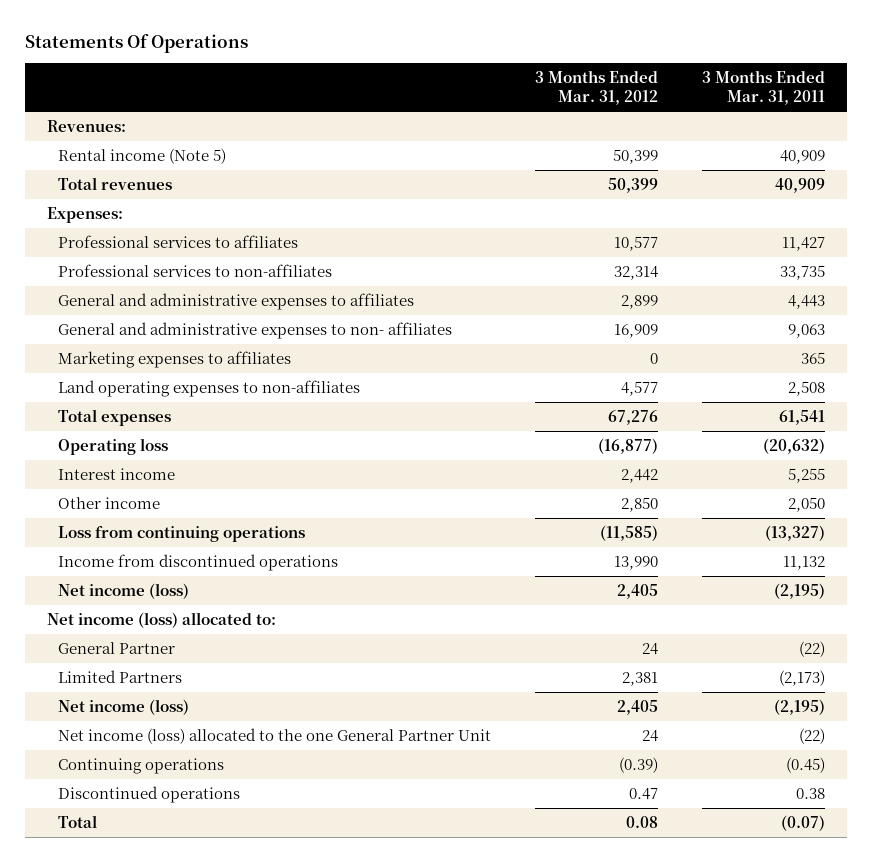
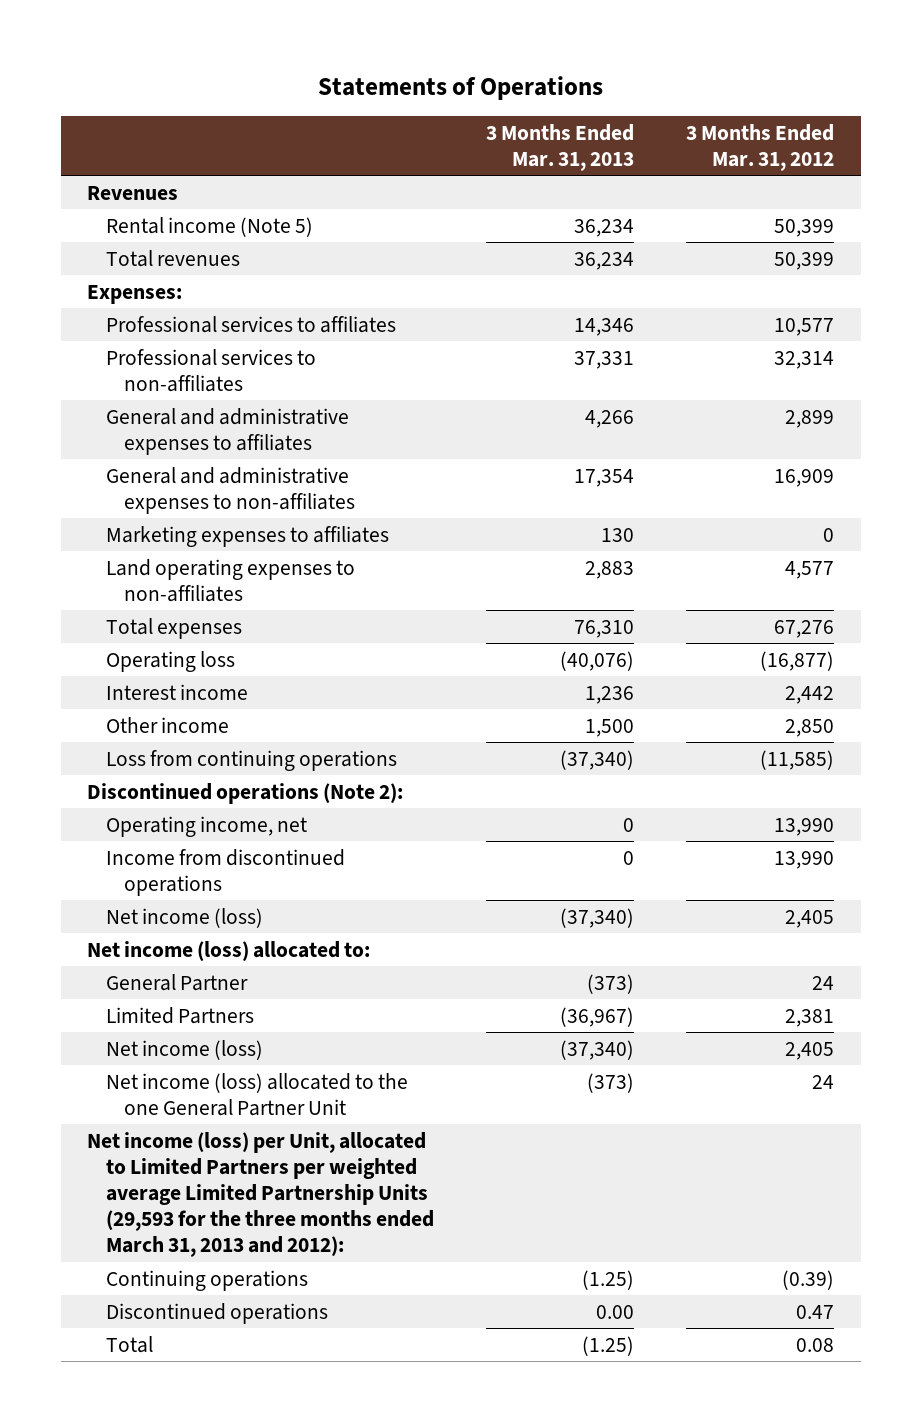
[25,34,249,54] Statements Of Operations -> [317,75,603,100] Statements of Operations
[701,70,825,106] 3 Months Ended Mar. 31, 2011 -> none
none -> [486,123,635,172] 3 Months Ended Mar. 31, 2013
[47,119,127,132] Revenues: -> [87,185,179,200] Revenues
[58,321,453,339] General and administrative expenses to non- affiliates -> [105,466,356,514] General and administrative expenses to non-affiliates
none -> [87,782,404,804] Discontinued operations (Note 2):
none -> [105,815,307,837] Operating income, net
none -> [87,1131,434,1258] Net income (loss) per Unit, allocated to Limited Partners per weighted average Limited Partnership Units (29,593 for the three months ended March 31, 2013 and 2012):

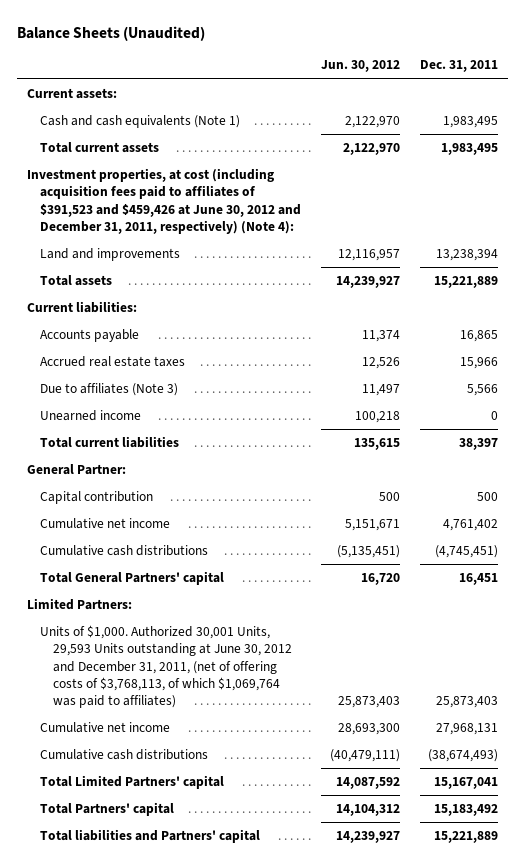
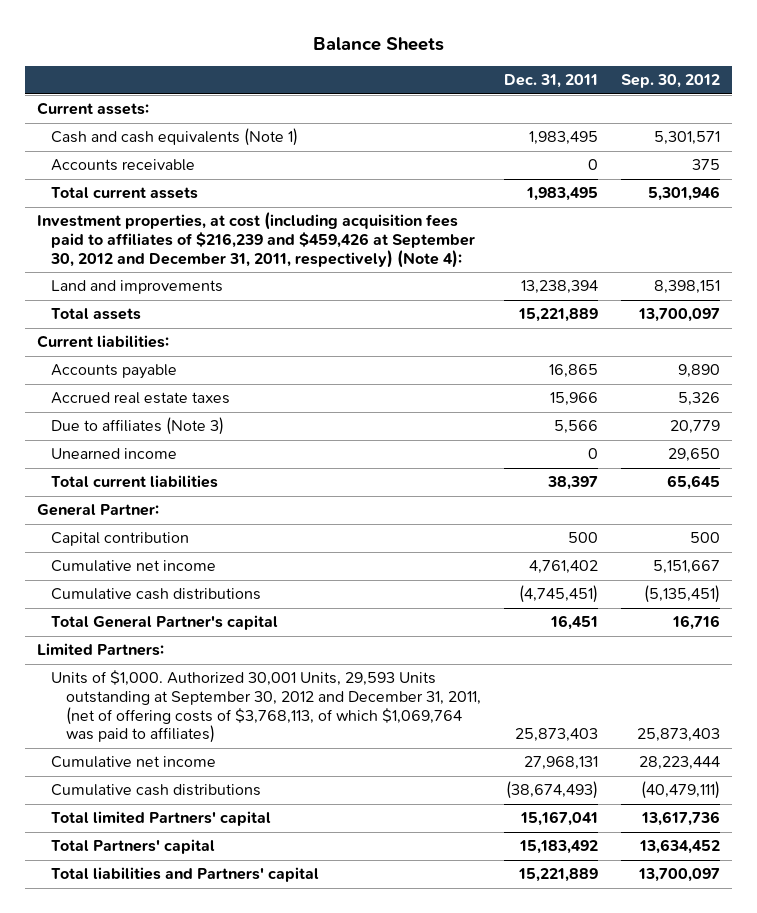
[16,25,205,41] Balance Sheets (Unaudited) -> [312,36,444,51] Balance Sheets
[321,60,401,73] Jun. 30, 2012 -> none
none -> [621,74,721,89] Sep. 30, 2012
none -> [51,159,196,172] Accounts receivable
[26,168,301,234] Investment properties, at cost (including acquisition fees paid to affiliates of $391,523 and $459,426 at June 30, 2012 and December 31, 2011, respectively) (Note 4): -> [36,212,476,268] Investment properties, at cost (including acquisition fees paid to affiliates of $216,239 and $459,426 at September 30, 2012 and December 31, 2011, respectively) (Note 4):
[39,571,224,586] Total General Partners' capital -> [51,615,279,631] Total General Partner's capital
[39,625,292,709] Units of $1,000. Authorized 30,001 Units, 29,593 Units outstanding at June 30, 2012 and December 31, 2011, (net of offering costs of $3,768,113, of which $1,069,764 was paid to affiliates) -> [51,670,481,744] Units of $1,000. Authorized 30,001 Units, 29,593 Units outstanding at September 30, 2012 and December 31, 2011, (net of offering costs of $3,768,113, of which $1,069,764 was paid to affiliates)
[39,775,224,790] Total Limited Partners' capital -> [51,811,272,827] Total limited Partners' capital

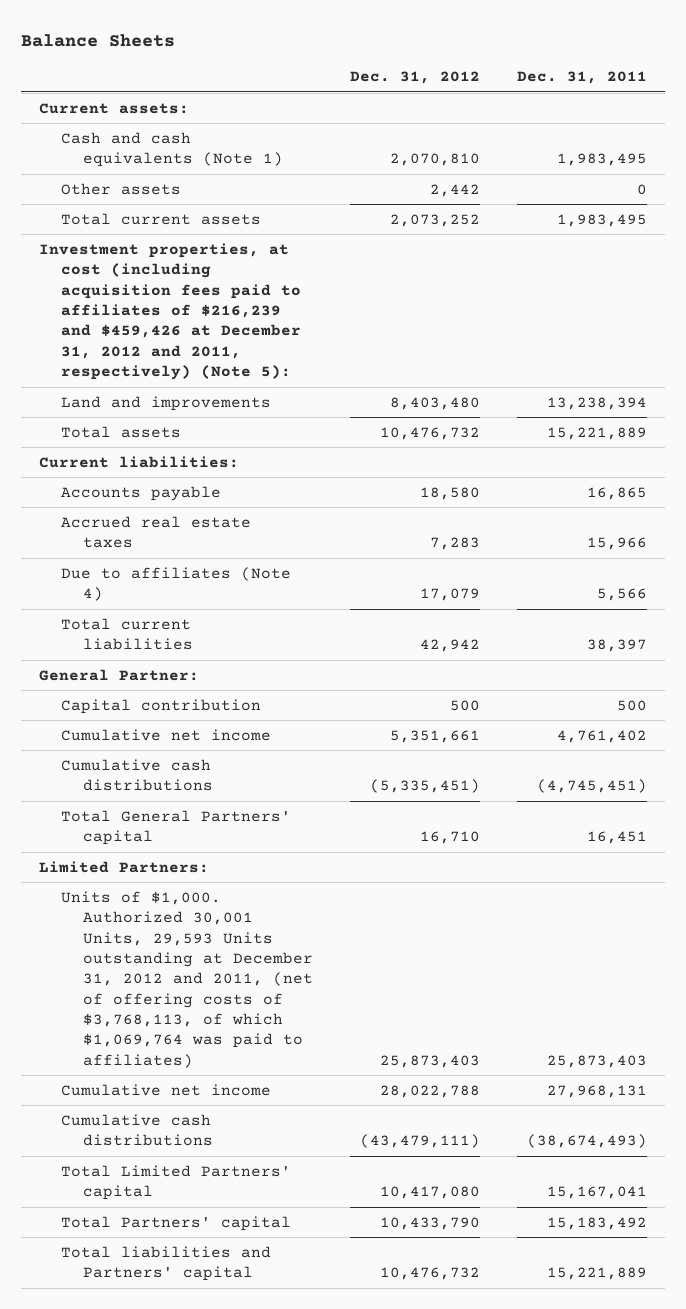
[621,74,721,89] Sep. 30, 2012 -> none
none -> [350,71,481,85] Dec. 31, 2012
[51,159,196,172] Accounts receivable -> none
none -> [61,182,182,195] Other assets
[36,212,476,268] Investment properties, at cost (including acquisition fees paid to affiliates of $216,239 and $459,426 at September 30, 2012 and December 31, 2011, respectively) (Note 4): -> [39,242,302,381] Investment properties, at cost (including acquisition fees paid to affiliates of $216,239 and $459,426 at December 31, 2012 and 2011, respectively) (Note 5):
[51,448,178,460] Unearned income -> none
[51,417,225,436] Due to affiliates (Note 3) -> [61,566,292,602] Due to affiliates (Note 4)
[51,615,279,631] Total General Partner's capital -> [61,809,292,846] Total General Partners' capital
[51,670,481,744] Units of $1,000. Authorized 30,001 Units, 29,593 Units outstanding at September 30, 2012 and December 31, 2011, (net of offering costs of $3,768,113, of which $1,069,764 was paid to affiliates) -> [61,890,314,1068] Units of $1,000. Authorized 30,001 Units, 29,593 Units outstanding at December 31, 2012 and 2011, (net of offering costs of $3,768,113, of which $1,069,764 was paid to affiliates)
[51,811,272,827] Total limited Partners' capital -> [61,1164,292,1201] Total Limited Partners' capital

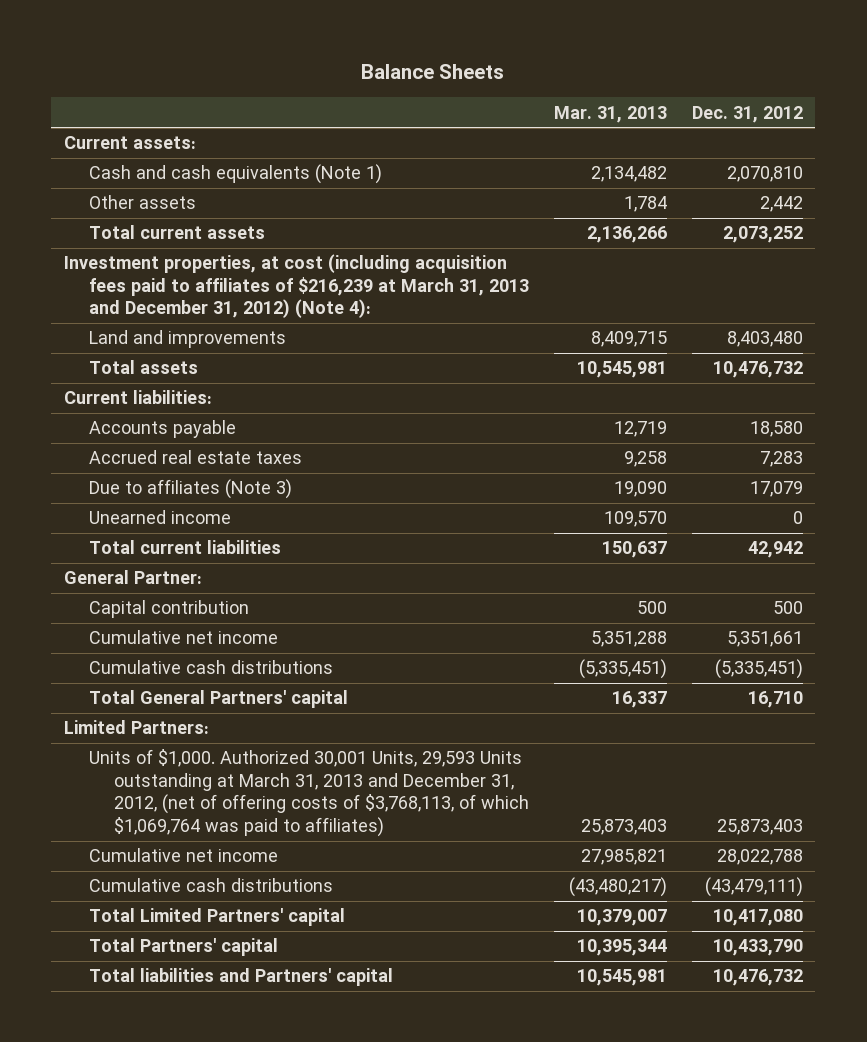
[516,71,647,85] Dec. 31, 2011 -> none
none -> [553,105,667,123] Mar. 31, 2013
[39,242,302,381] Investment properties, at cost (including acquisition fees paid to affiliates of $216,239 and $459,426 at December 31, 2012 and 2011, respectively) (Note 5): -> [63,254,529,319] Investment properties, at cost (including acquisition fees paid to affiliates of $216,239 at March 31, 2013 and December 31, 2012) (Note 4):
[61,566,292,602] Due to affiliates (Note 4) -> [88,479,292,500] Due to affiliates (Note 3)
none -> [88,510,231,525] Unearned income
[61,890,314,1068] Units of $1,000. Authorized 30,001 Units, 29,593 Units outstanding at December 31, 2012 and 2011, (net of offering costs of $3,768,113, of which $1,069,764 was paid to affiliates) -> [88,749,529,838] Units of $1,000. Authorized 30,001 Units, 29,593 Units outstanding at March 31, 2013 and December 31, 2012, (net of offering costs of $3,768,113, of which $1,069,764 was paid to affiliates)

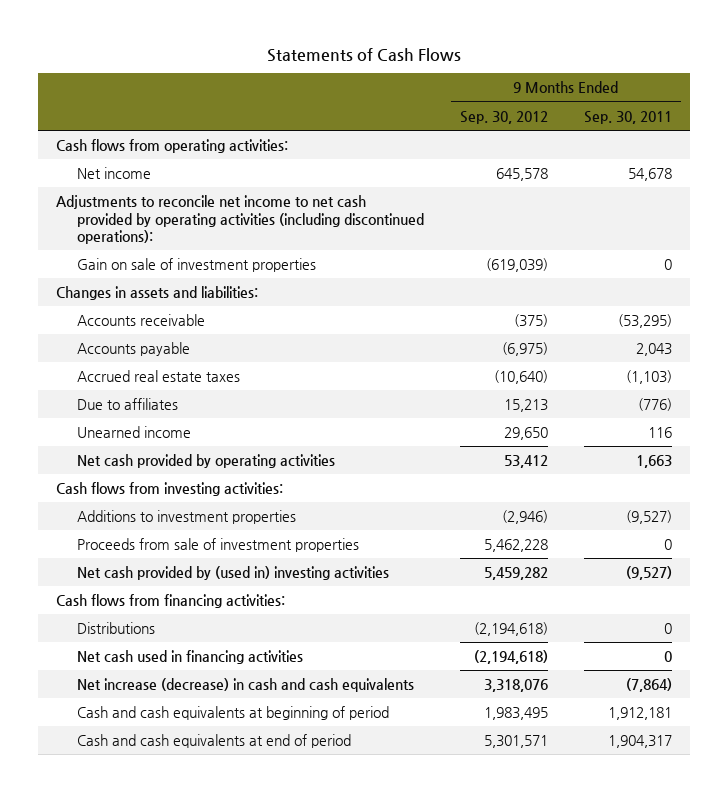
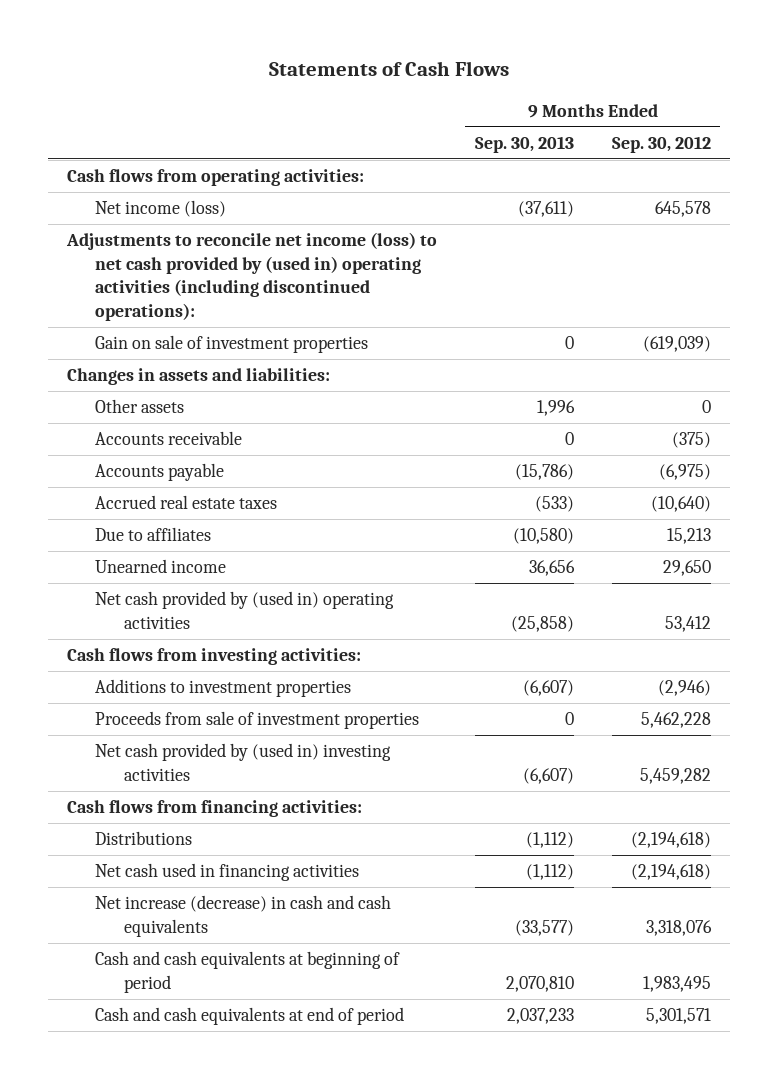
[583,110,672,124] Sep. 30, 2011 -> none
none -> [474,136,574,154] Sep. 30, 2013
[77,166,152,179] Net income -> [95,200,227,218] Net income (loss)
[56,194,425,245] Adjustments to reconcile net income to net cash provided by operating activities (including discontinued operations): -> [65,232,437,321] Adjustments to reconcile net income (loss) to net cash provided by (used in) operating activities (including discontinued operations):
none -> [95,399,185,414] Other assets
[77,453,336,468] Net cash provided by operating activities -> [95,591,395,629] Net cash provided by (used in) operating activities

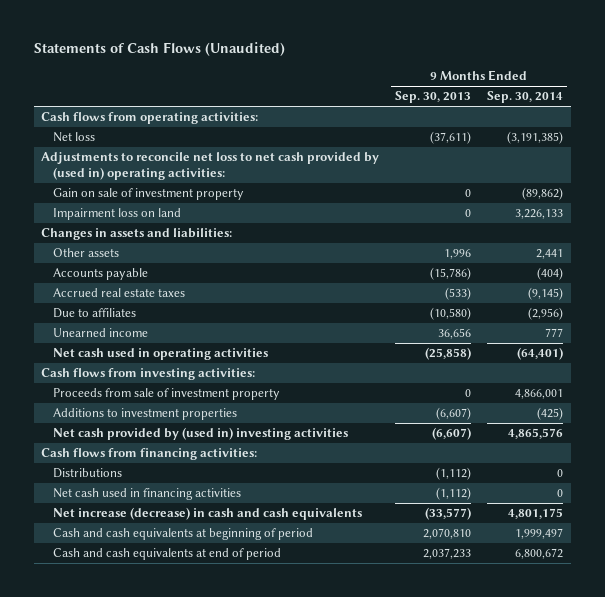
[268,61,509,77] Statements of Cash Flows -> [33,42,285,57] Statements of Cash Flows (Unaudited)
[611,136,711,154] Sep. 30, 2012 -> none
none -> [487,91,564,104] Sep. 30, 2014
[95,200,227,218] Net income (loss) -> [52,132,95,143] Net loss
[65,232,437,321] Adjustments to reconcile net income (loss) to net cash provided by (used in) operating activities (including discontinued operations): -> [41,152,380,181] Adjustments to reconcile net loss to net cash provided by (used in) operating activities:
[95,335,369,354] Gain on sale of investment properties -> [52,188,244,201] Gain on sale of investment property
none -> [52,208,181,221] Impairment loss on land
[95,431,243,446] Accounts receivable -> none
[95,591,395,629] Net cash provided by (used in) operating activities -> [52,348,268,361] Net cash used in operating activities
none -> [52,388,280,401] Proceeds from sale of investment property
[95,711,420,730] Proceeds from sale of investment properties -> none

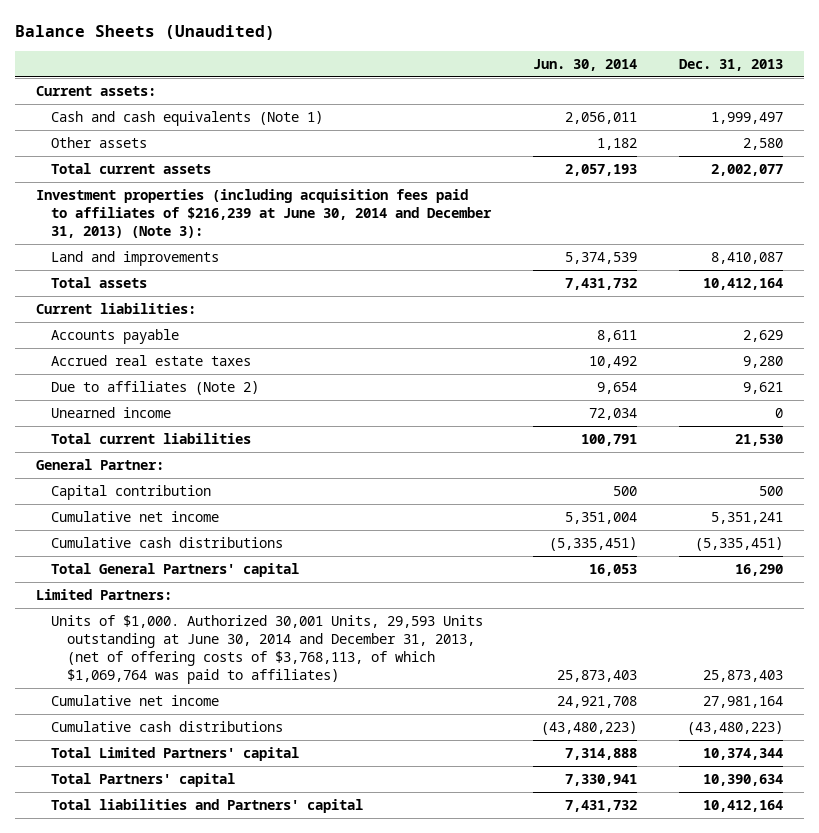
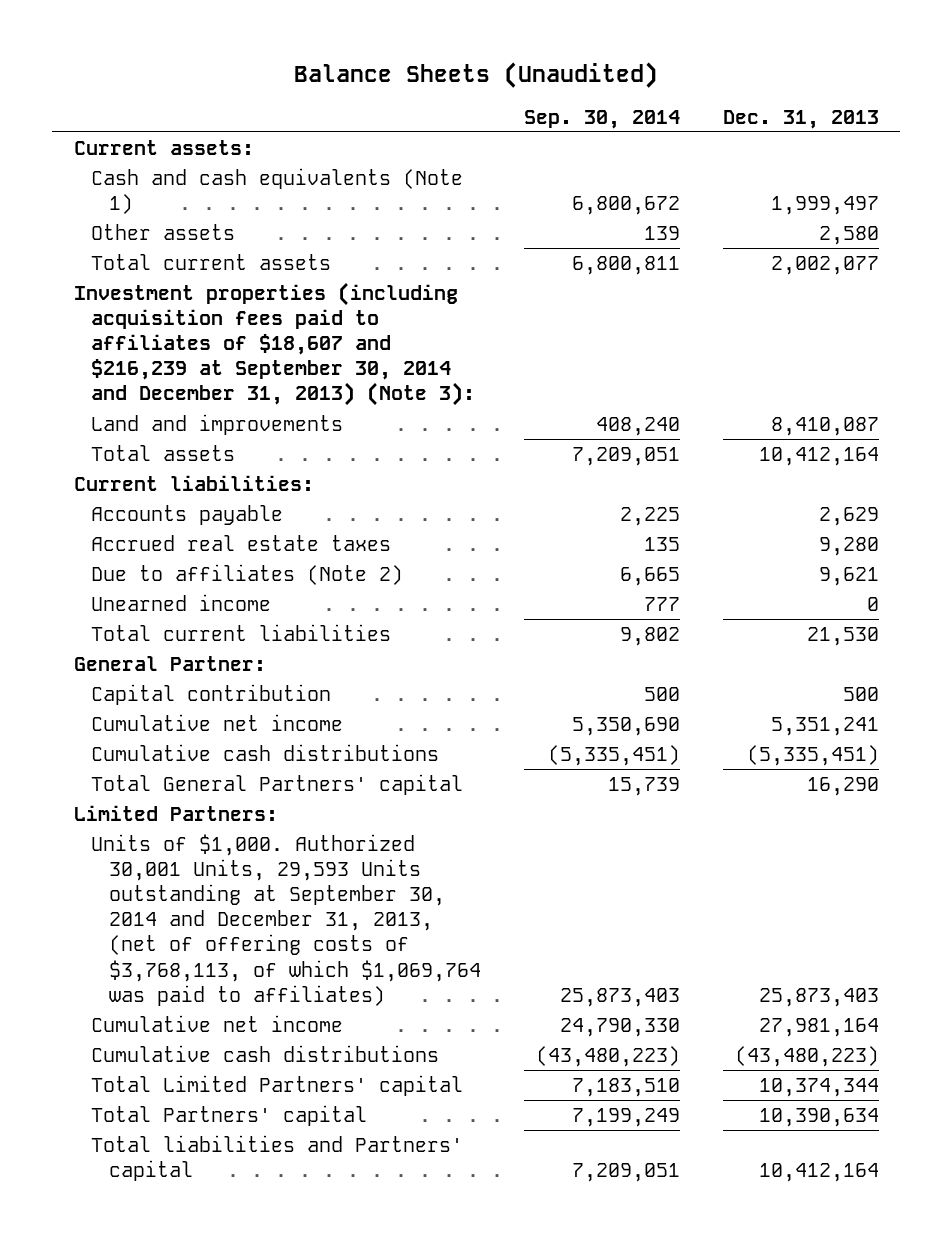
[533,58,638,71] Jun. 30, 2014 -> none
none -> [524,109,681,129] Sep. 30, 2014
[35,189,493,239] Investment properties (including acquisition fees paid to affiliates of $216,239 at June 30, 2014 and December 31, 2013) (Note 3): -> [73,281,476,407] Investment properties (including acquisition fees paid to affiliates of $18,607 and $216,239 at September 30, 2014 and December 31, 2013) (Note 3):
[51,615,484,685] Units of $1,000. Authorized 30,001 Units, 29,593 Units outstanding at June 30, 2014 and December 31, 2013, (net of offering costs of $3,768,113, of which $1,069,764 was paid to affiliates) -> [91,833,482,1006] Units of $1,000. Authorized 30,001 Units, 29,593 Units outstanding at September 30, 2014 and December 31, 2013, (net of offering costs of $3,768,113, of which $1,069,764 was paid to affiliates)

